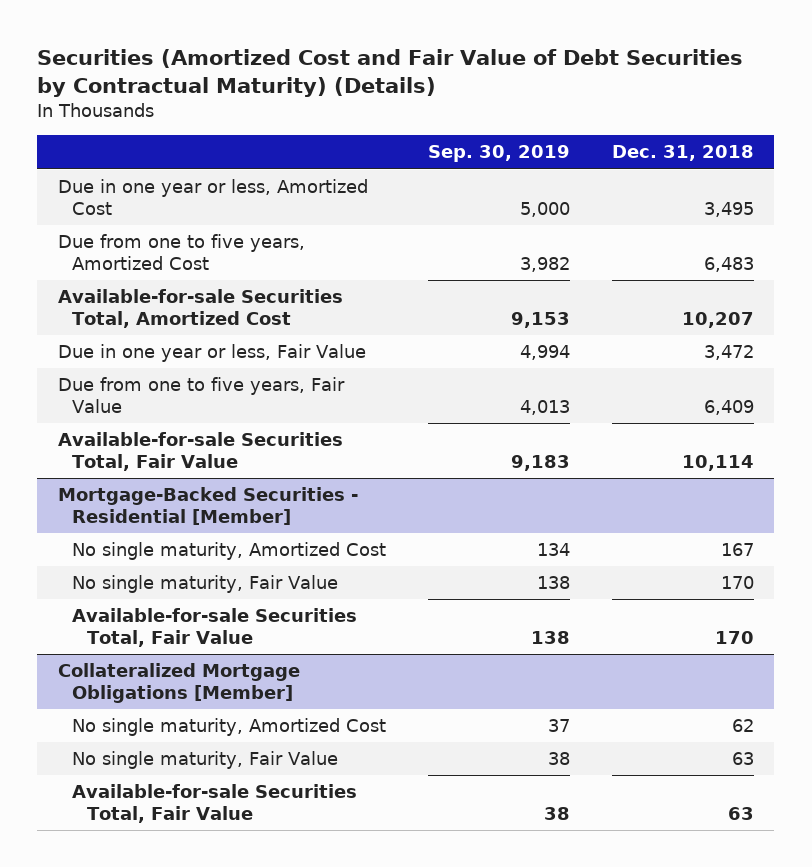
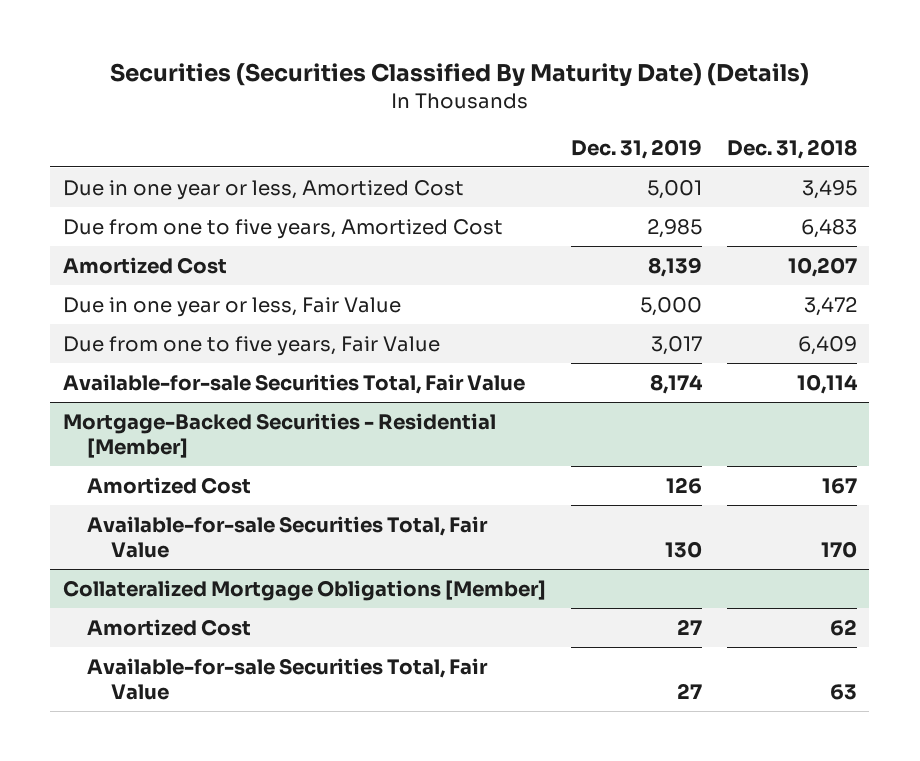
[37,49,744,98] Securities (Amortized Cost and Fair Value of Debt Securities by Contractual Maturity) (Details) -> [109,63,809,87] Securities (Securities Classified By Maturity Date) (Details)
[428,145,571,163] Sep. 30, 2019 -> none
none -> [570,138,702,159] Dec. 31, 2019
[58,289,344,329] Available-for-sale Securities Total, Amortized Cost -> [62,256,227,274] Amortized Cost
[72,575,339,594] No single maturity, Fair Value -> none
[72,542,387,561] No single maturity, Amortized Cost -> [86,476,251,494] Amortized Cost
[72,718,387,737] No single maturity, Amortized Cost -> none
[72,751,339,770] No single maturity, Fair Value -> none
none -> [86,618,251,636] Amortized Cost

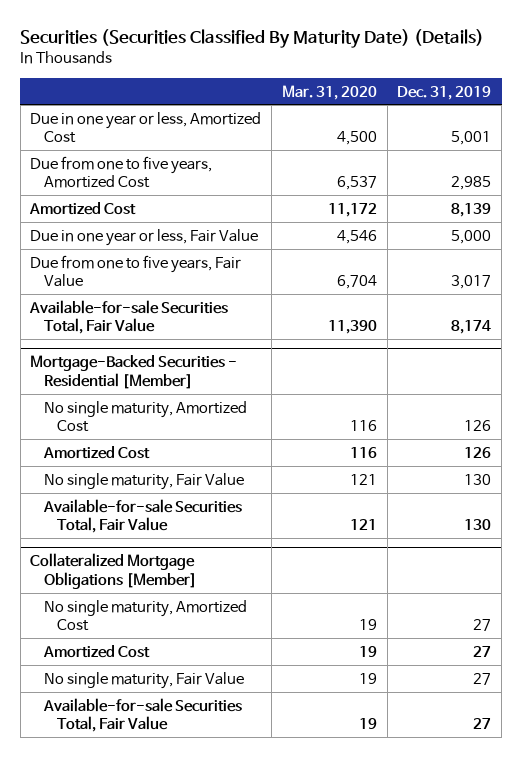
[726,138,857,159] Dec. 31, 2018 -> none
none -> [281,84,377,100] Mar. 31, 2020
none -> [43,400,247,433] No single maturity, Amortized Cost
none -> [43,472,244,490] No single maturity, Fair Value
none -> [43,599,247,632] No single maturity, Amortized Cost
none -> [43,671,244,689] No single maturity, Fair Value

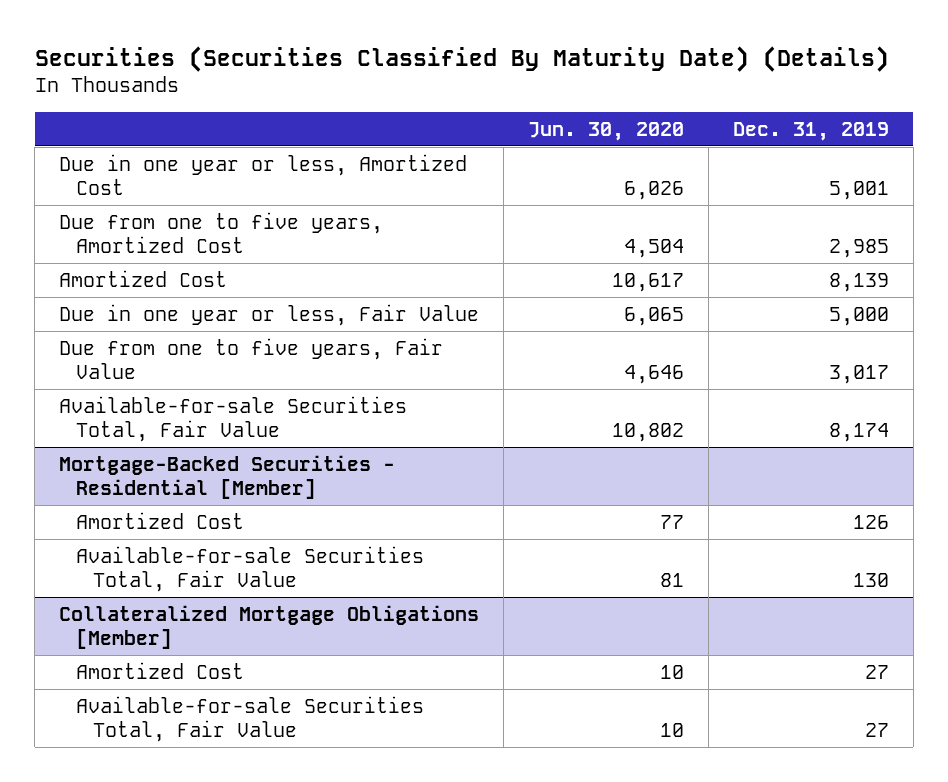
[281,84,377,100] Mar. 31, 2020 -> none
none -> [528,121,685,141] Jun. 30, 2020
[43,400,247,433] No single maturity, Amortized Cost -> none
[43,472,244,490] No single maturity, Fair Value -> none
[43,599,247,632] No single maturity, Amortized Cost -> none
[43,671,244,689] No single maturity, Fair Value -> none

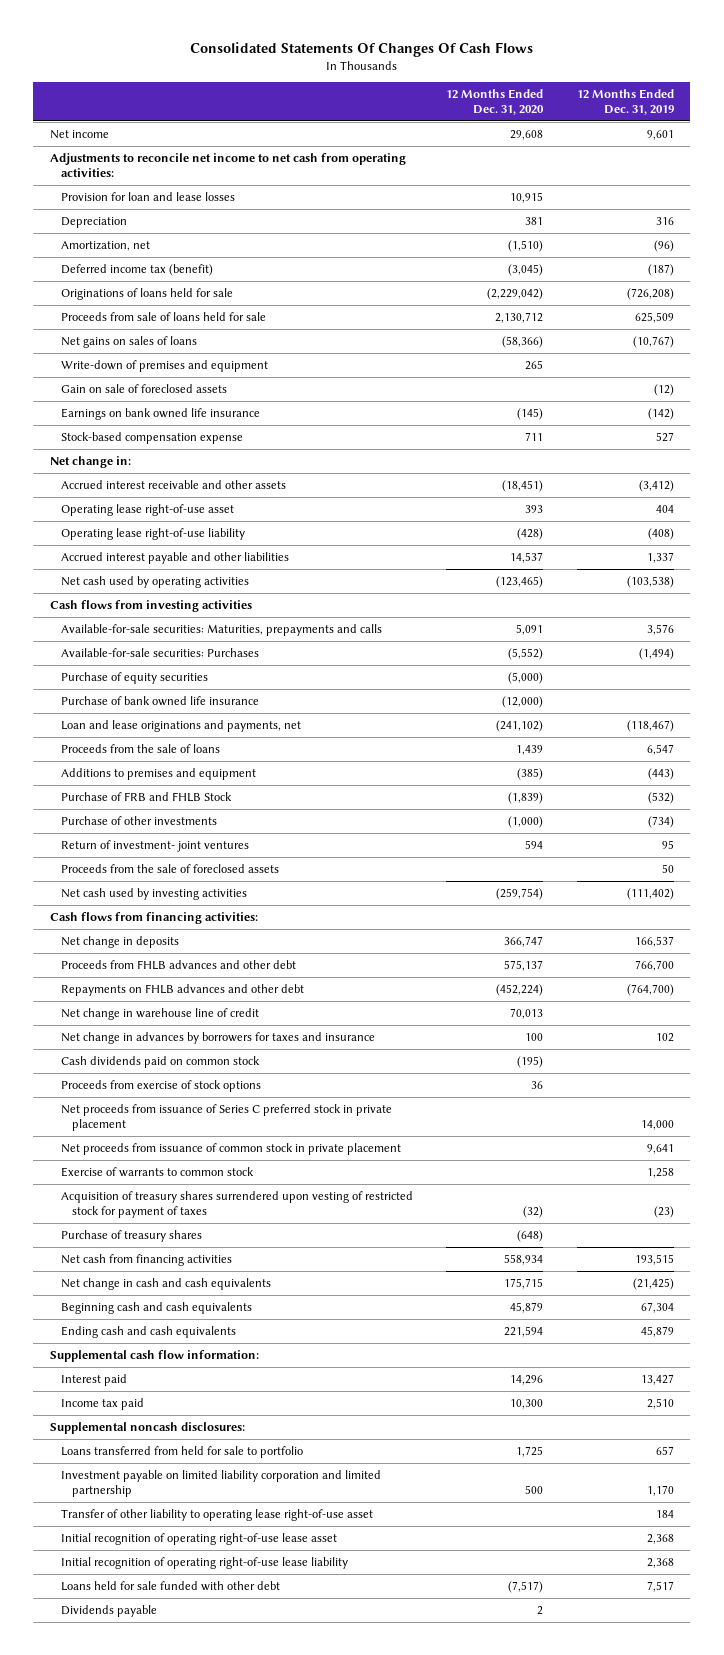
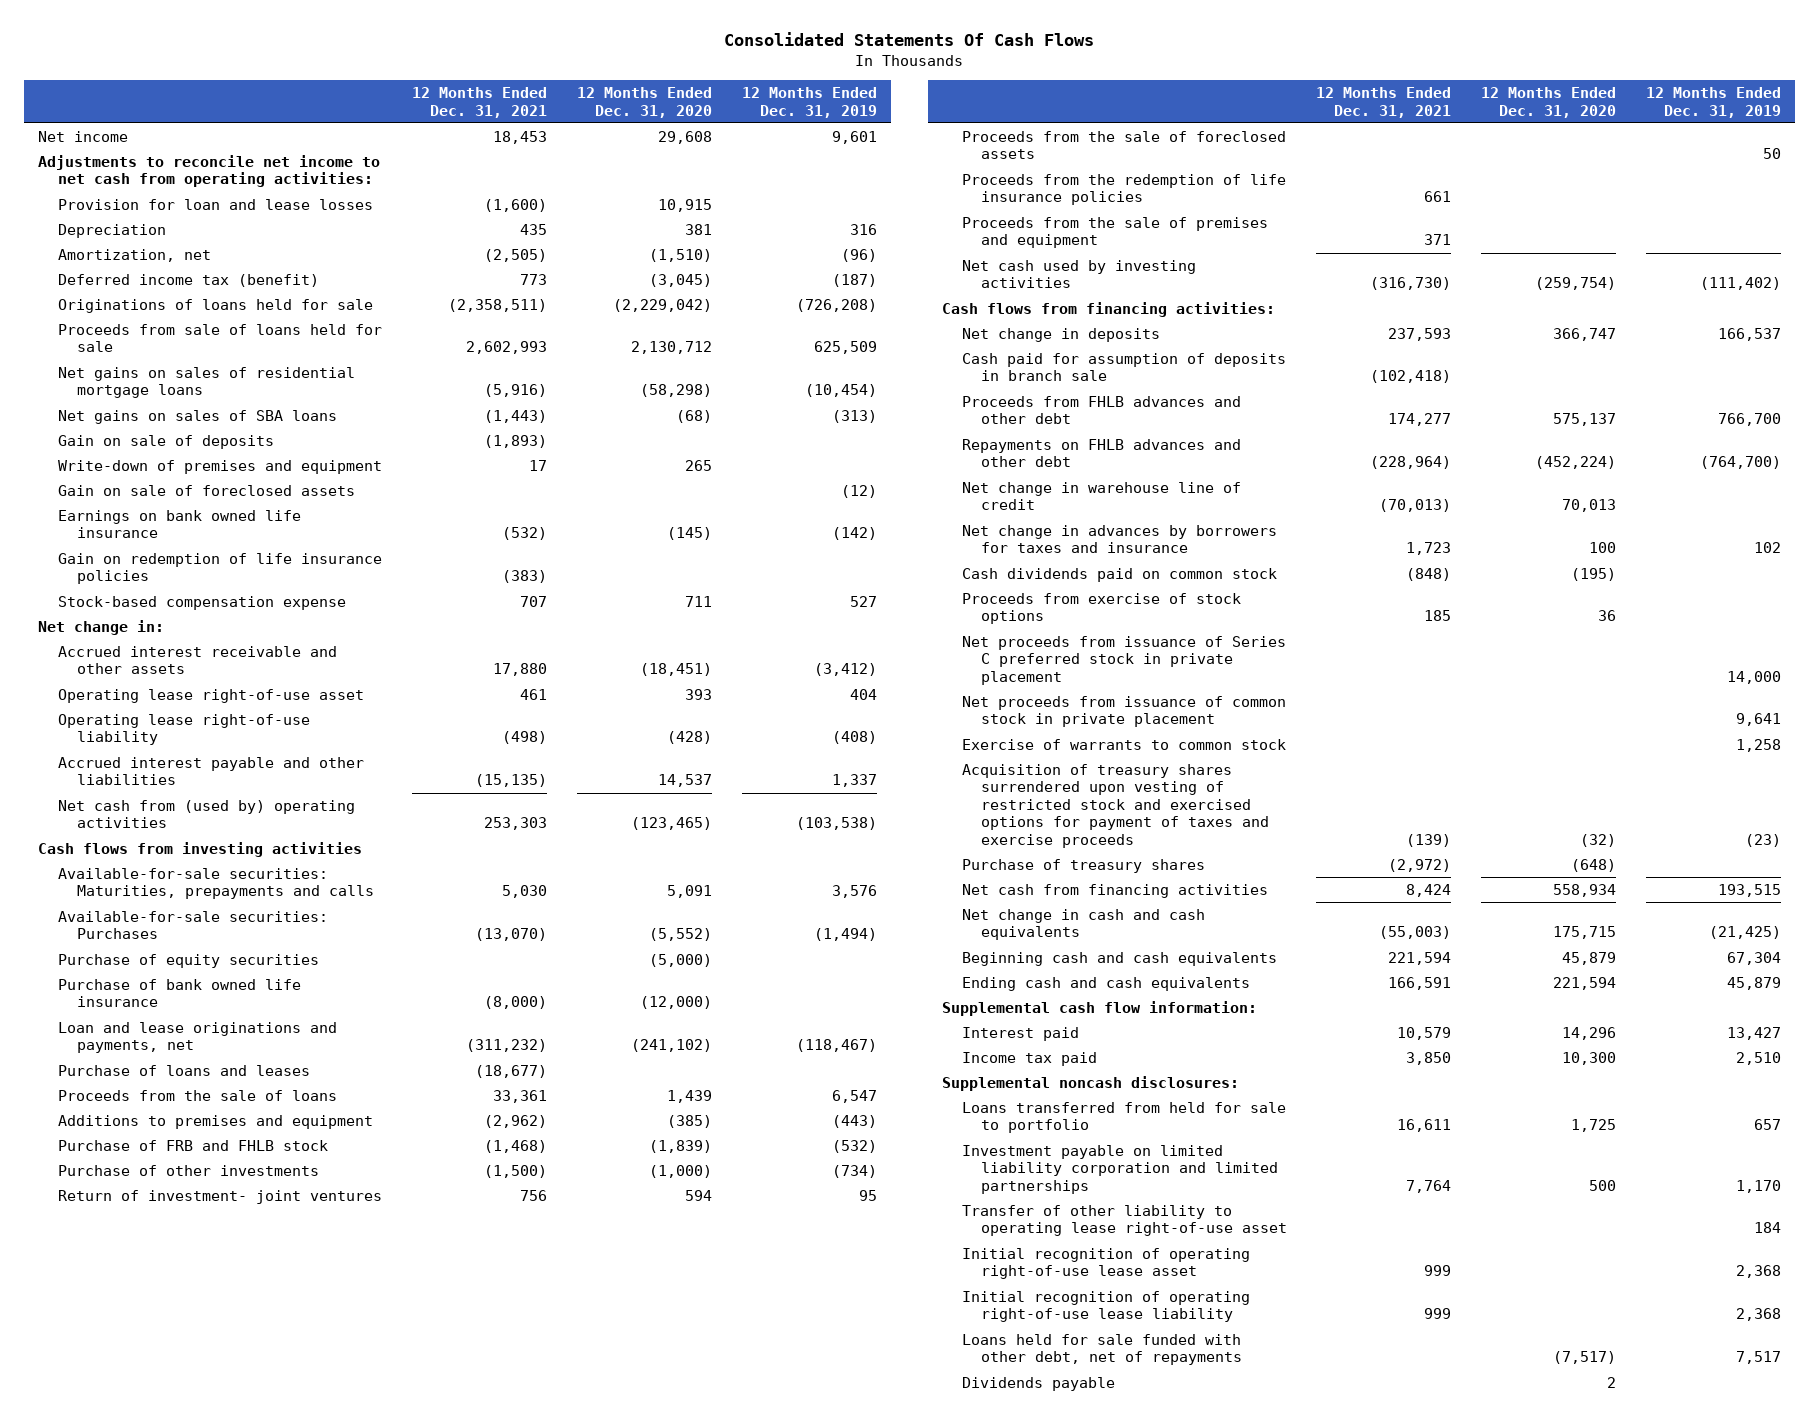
[189,41,533,57] Consolidated Statements Of Changes Of Cash Flows -> [724,32,1095,47] Consolidated Statements Of Cash Flows
none -> [412,87,548,118] 12 Months Ended Dec. 31, 2021
[60,336,197,349] Net gains on sales of loans -> [57,366,355,399] Net gains on sales of residential mortgage loans
[502,336,544,349] (58,366) -> [639,384,712,398] (58,298)
[632,336,674,349] (10,767) -> [804,384,877,398] (10,454)
none -> [57,409,337,424] Net gains on sales of SBA loans
none -> [57,434,274,449] Gain on sale of deposits
none -> [57,552,382,585] Gain on redemption of life insurance policies
[60,576,249,589] Net cash used by operating activities -> [57,799,355,829] Net cash from (used by) operating activities
none -> [57,1064,310,1076] Purchase of loans and leases
[60,792,232,803] Purchase of FRB and FHLB Stock -> [57,1139,328,1151] Purchase of FRB and FHLB stock
none -> [961,173,1286,206] Proceeds from the redemption of life insurance policies
none -> [961,216,1268,249] Proceeds from the sale of premises and equipment
none -> [961,352,1286,382] Cash paid for assumption of deposits in branch sale
[60,1191,413,1218] Acquisition of treasury shares surrendered upon vesting of restricted stock for payment of taxes -> [961,763,1269,848] Acquisition of treasury shares surrendered upon vesting of restricted stock and exercised options for payment of taxes and exercise proceeds
[60,1470,381,1497] Investment payable on limited liability corporation and limited partnership -> [961,1144,1278,1194] Investment payable on limited liability corporation and limited partnerships
[60,1581,280,1592] Loans held for sale funded with other debt -> [961,1333,1242,1366] Loans held for sale funded with other debt, net of repayments

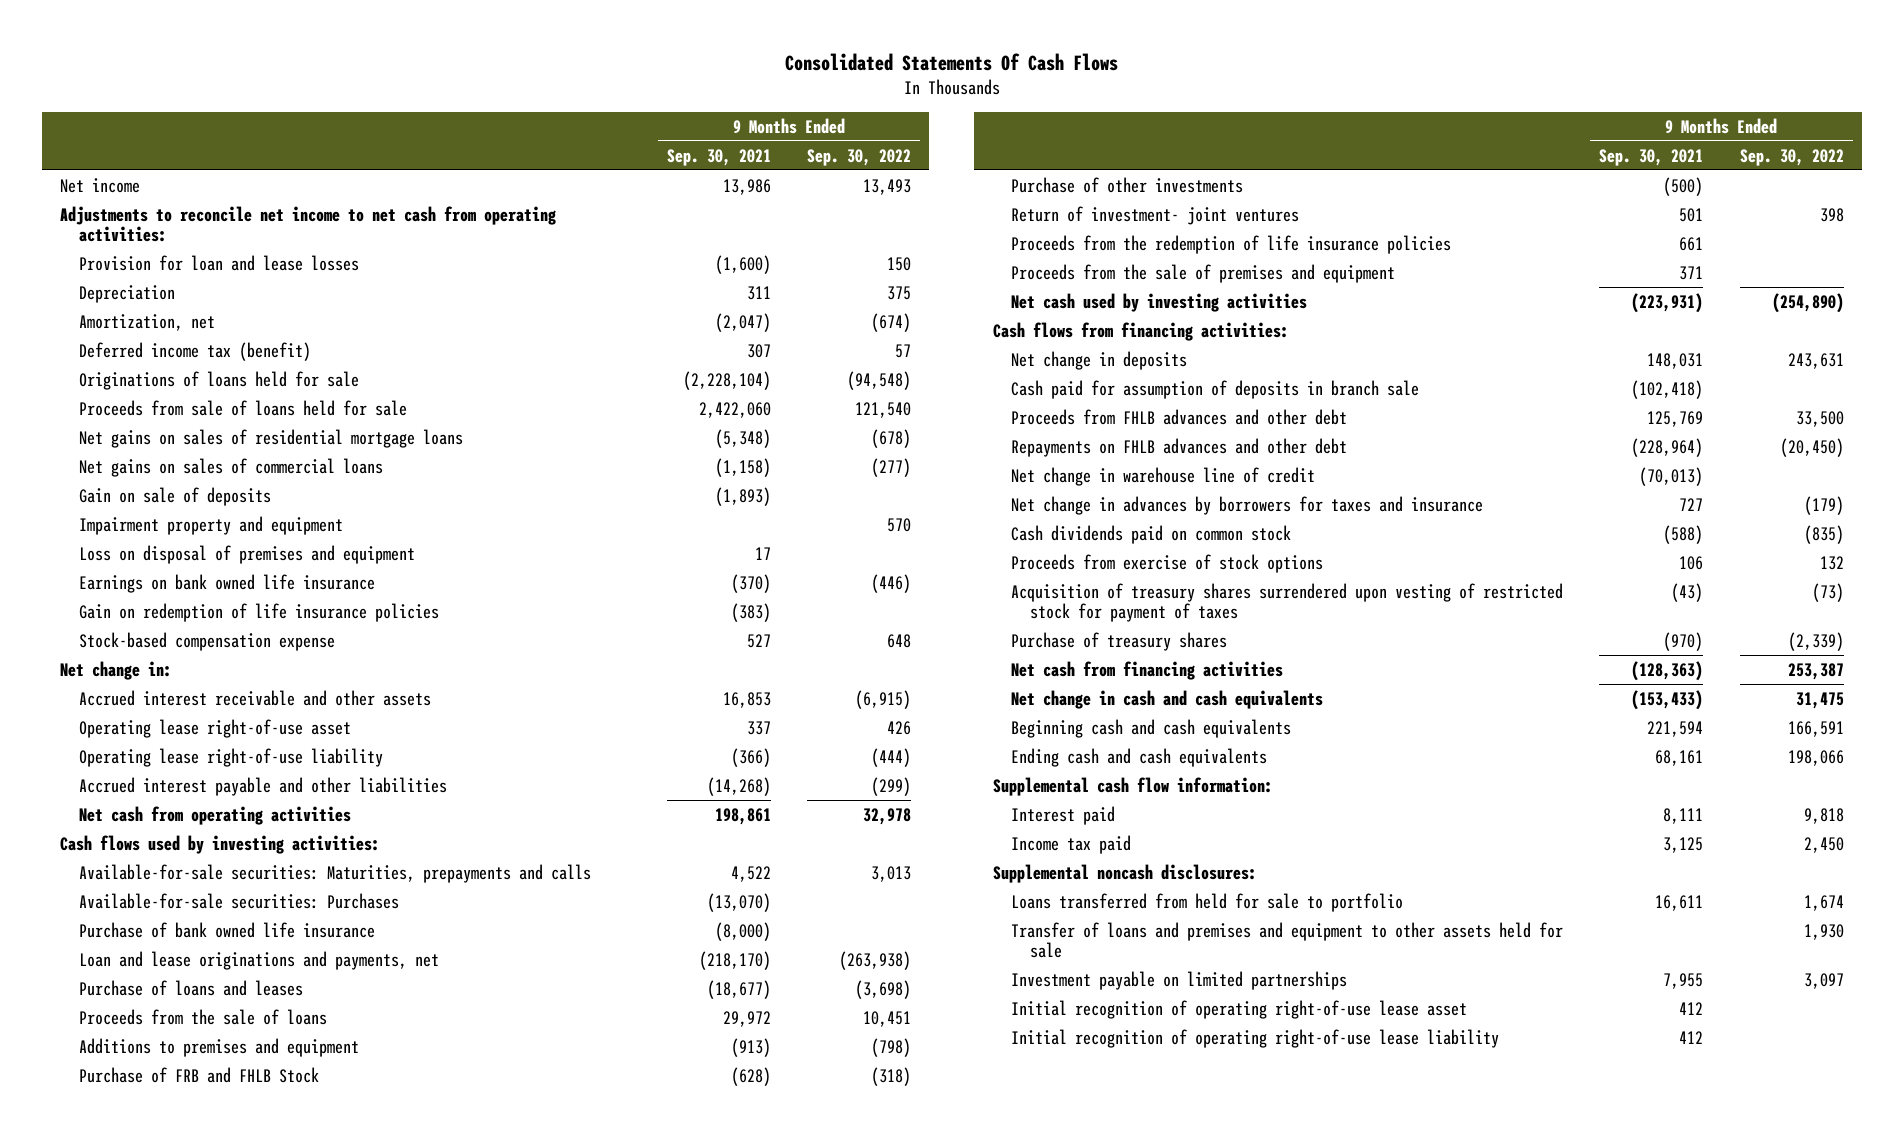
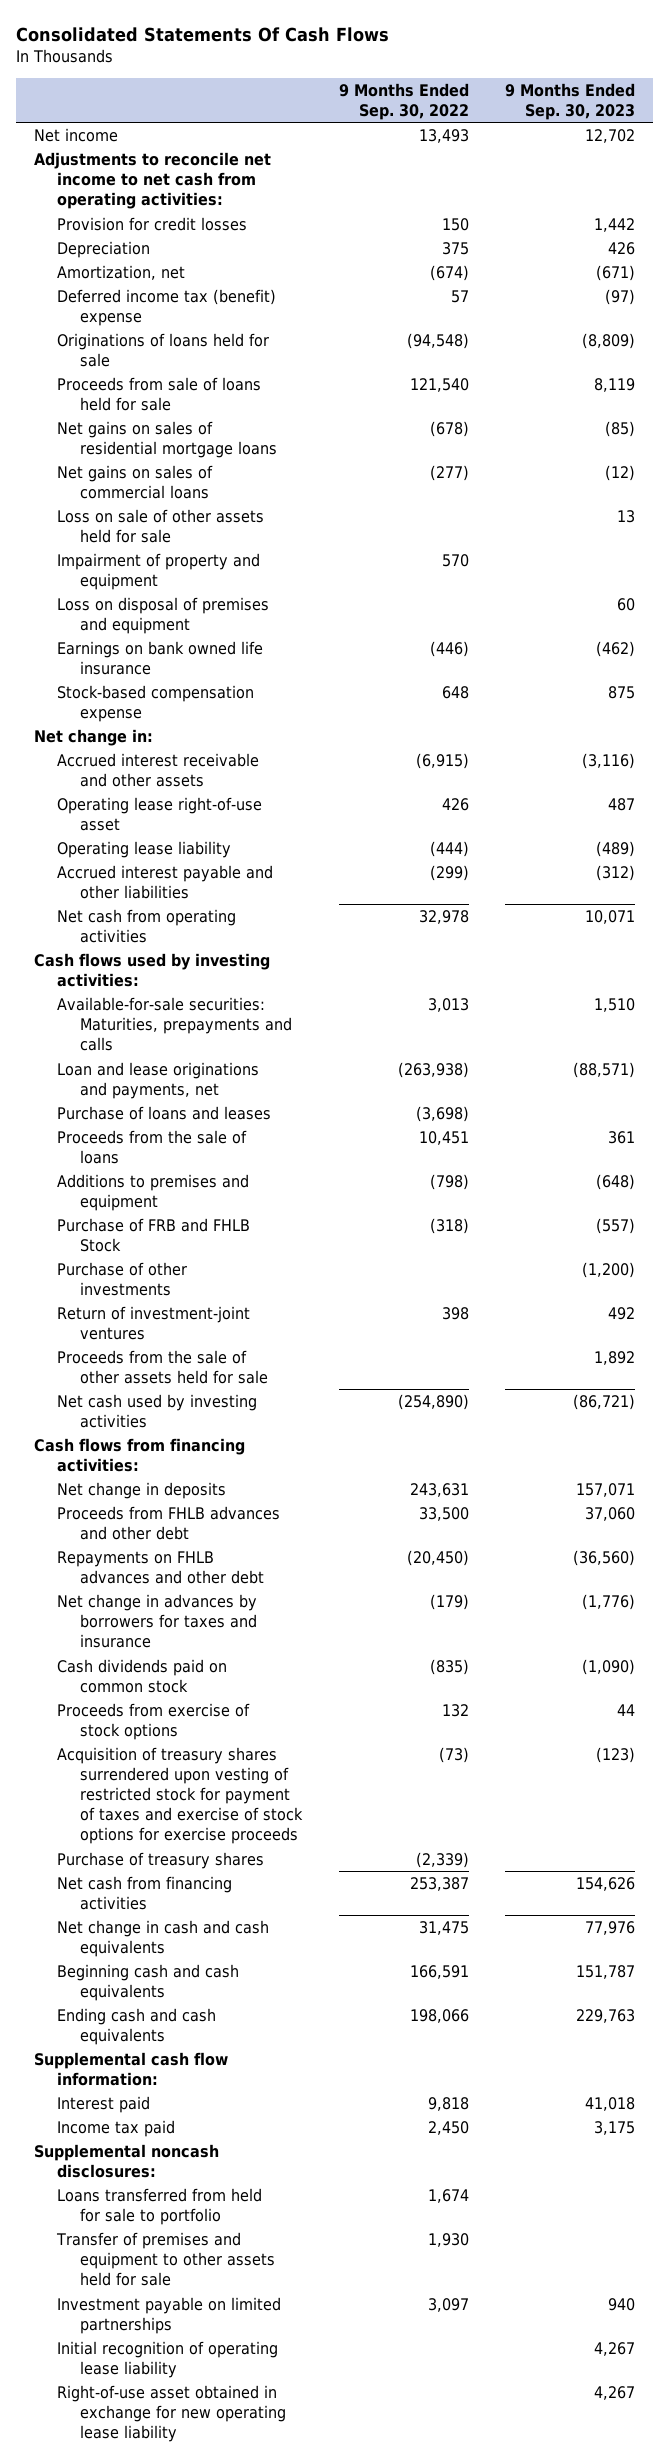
[667,148,772,166] Sep. 30, 2021 -> none
none -> [505,82,636,121] 9 Months Ended Sep. 30, 2023
[78,254,359,271] Provision for loan and lease losses -> none
none -> [57,216,248,231] Provision for credit losses
[78,341,311,361] Deferred income tax (benefit) -> [57,288,277,327] Deferred income tax (benefit) expense
[78,486,271,506] Gain on sale of deposits -> none
none -> [57,508,265,544] Loss on sale of other assets held for sale
[78,515,343,535] Impairment property and equipment -> [57,552,261,591] Impairment of property and equipment
[78,602,439,622] Gain on redemption of life insurance policies -> none
[78,747,383,767] Operating lease right-of-use liability -> [57,840,232,858] Operating lease liability
[78,892,399,909] Available-for-sale securities: Purchases -> none
[78,921,375,938] Purchase of bank owned life insurance -> none
[1011,234,1452,254] Proceeds from the redemption of life insurance policies -> none
[1011,263,1396,283] Proceeds from the sale of premises and equipment -> none
[1011,205,1300,225] Return of investment- joint ventures -> [57,1305,251,1341] Return of investment-joint ventures
none -> [57,1349,269,1385] Proceeds from the sale of other assets held for sale
[1011,379,1420,399] Cash paid for assumption of deposits in branch sale -> none
[1011,466,1316,486] Net change in warehouse line of credit -> none
[1011,582,1564,623] Acquisition of treasury shares surrendered upon vesting of restricted stock for payment of taxes -> [57,1746,304,1845] Acquisition of treasury shares surrendered upon vesting of restricted stock for payment of taxes and exercise of stock options for exercise proceeds
[1011,921,1564,959] Transfer of loans and premises and equipment to other assets held for sale -> [56,2231,276,2287] Transfer of premises and equipment to other assets held for sale
[1011,999,1468,1019] Initial recognition of operating right-of-use lease asset -> none
[1011,1028,1500,1048] Initial recognition of operating right-of-use lease liability -> [57,2340,279,2379] Initial recognition of operating lease liability
none -> [57,2384,287,2443] Right-of-use asset obtained in exchange for new operating lease liability

